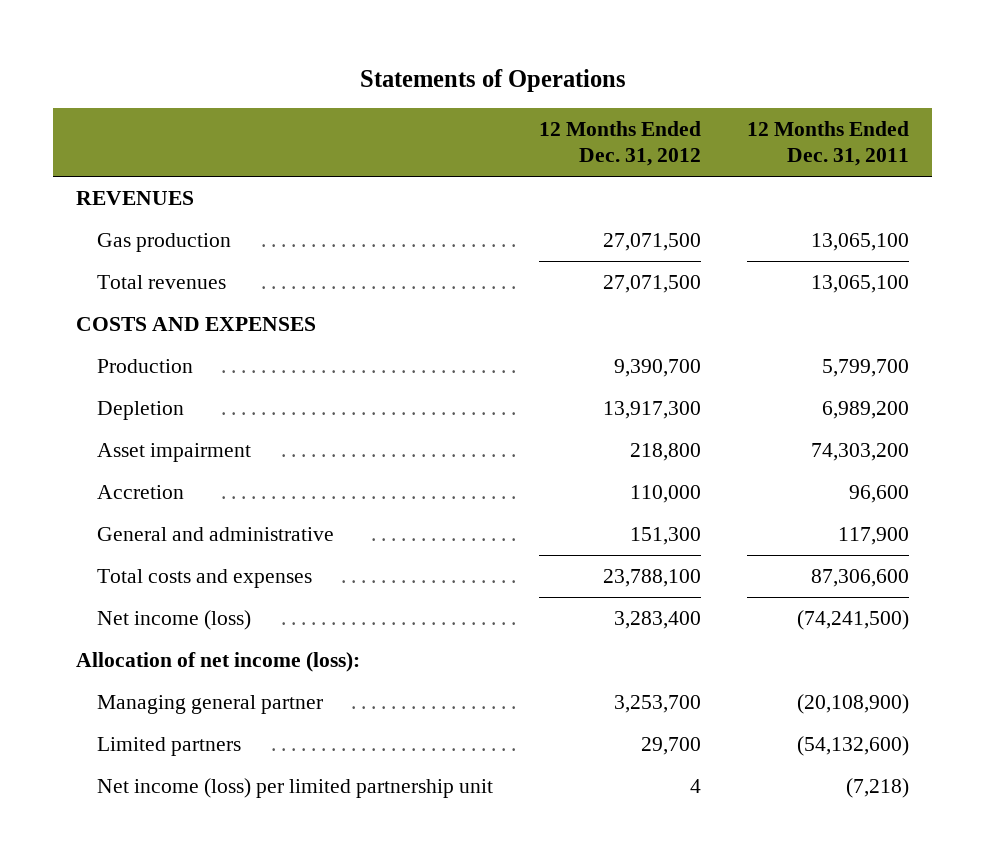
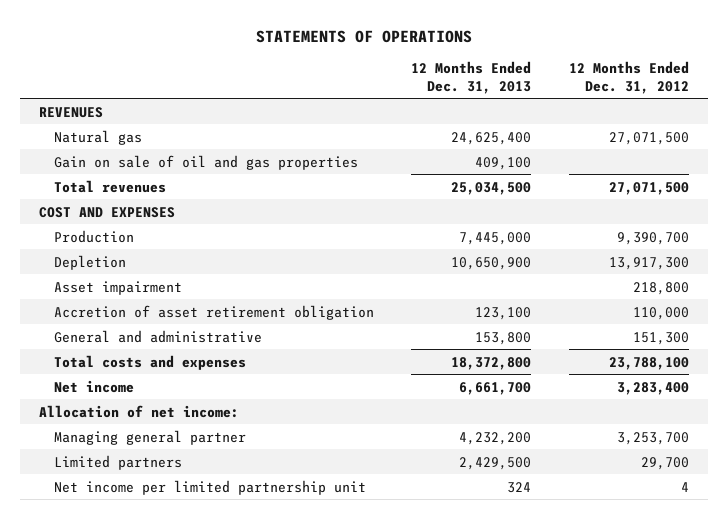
[359,68,626,92] Statements of Operations -> [256,29,473,43] STATEMENTS OF OPERATIONS
[747,120,910,166] 12 Months Ended Dec. 31, 2011 -> none
none -> [411,60,532,94] 12 Months Ended Dec. 31, 2013
[97,233,232,253] Gas production -> [53,129,142,145] Natural gas
none -> [53,154,358,170] Gain on sale of oil and gas properties
[76,317,317,332] COSTS AND EXPENSES -> [38,206,175,218] COST AND EXPENSES
[97,485,185,500] Accretion -> [53,304,374,320] Accretion of asset retirement obligation
[97,610,252,631] Net income (loss) -> [53,379,134,393] Net income
[76,652,361,673] Allocation of net income (loss): -> [38,404,239,418] Allocation of net income:
[97,778,494,799] Net income (loss) per limited partnership unit -> [53,479,366,495] Net income per limited partnership unit

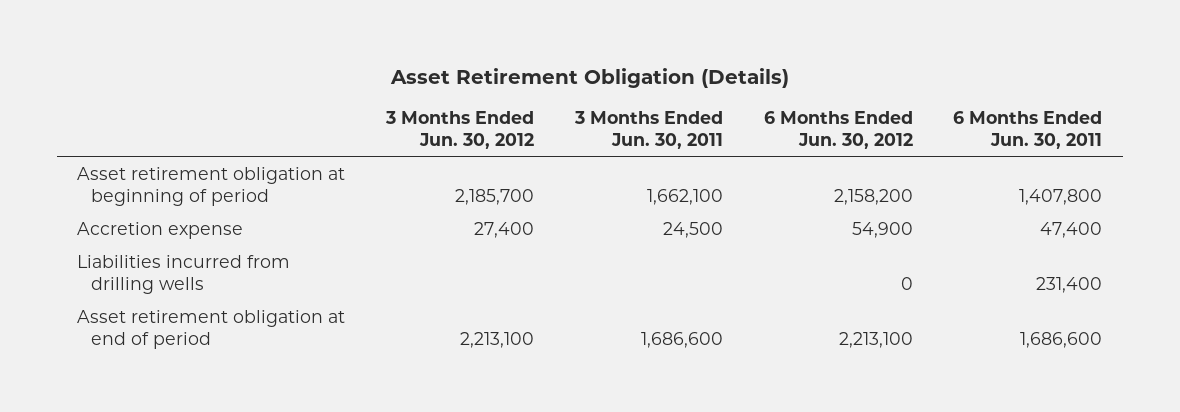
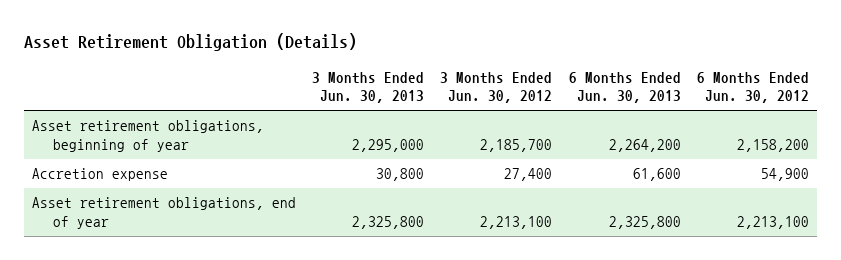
[573,111,723,150] 3 Months Ended Jun. 30, 2011 -> none
[953,111,1103,150] 6 Months Ended Jun. 30, 2011 -> none
none -> [311,71,424,104] 3 Months Ended Jun. 30, 2013
none -> [568,71,681,104] 6 Months Ended Jun. 30, 2013
[77,166,346,206] Asset retirement obligation at beginning of period -> [31,120,264,153] Asset retirement obligations, beginning of year
[77,254,291,294] Liabilities incurred from drilling wells -> none
[77,309,346,349] Asset retirement obligation at end of period -> [31,197,296,230] Asset retirement obligations, end of year

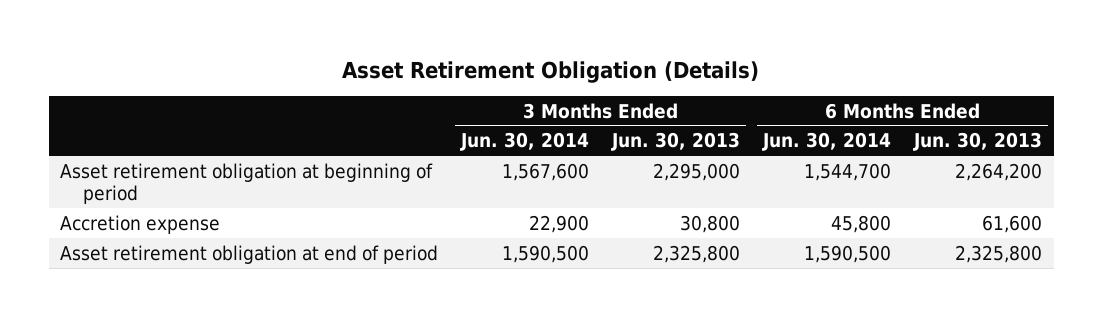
[440,71,553,104] 3 Months Ended Jun. 30, 2012 -> none
[696,71,809,104] 6 Months Ended Jun. 30, 2012 -> none
none -> [460,132,590,152] Jun. 30, 2014
none -> [762,132,892,152] Jun. 30, 2014
[31,120,264,153] Asset retirement obligations, beginning of year -> [60,162,434,205] Asset retirement obligation at beginning of period
[31,197,296,230] Asset retirement obligations, end of year -> [60,244,439,264] Asset retirement obligation at end of period

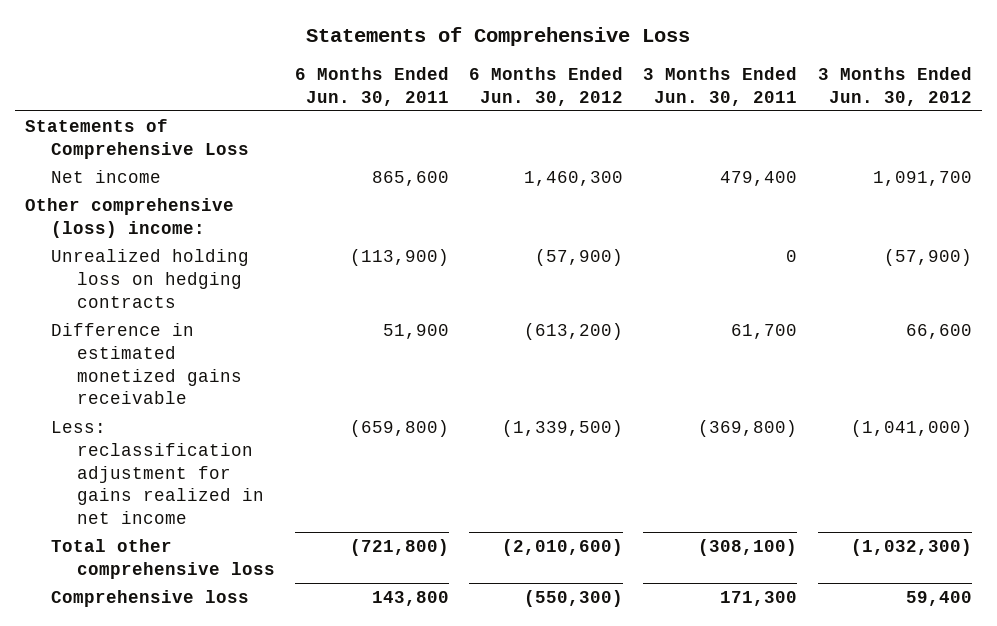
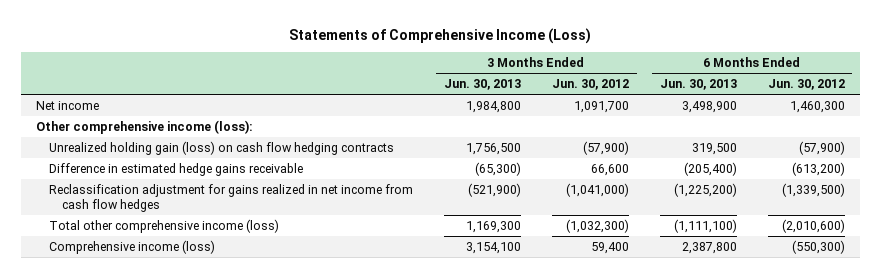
[306,27,691,47] Statements of Comprehensive Loss -> [289,28,592,45] Statements of Comprehensive Income (Loss)
[294,66,449,106] 6 Months Ended Jun. 30, 2011 -> none
[643,66,798,106] 3 Months Ended Jun. 30, 2011 -> none
none -> [443,79,521,91] Jun. 30, 2013
none -> [659,79,737,91] Jun. 30, 2013
[24,118,249,159] Statements of Comprehensive Loss -> none
[24,197,234,238] Other comprehensive (loss) income: -> [36,119,254,134] Other comprehensive income (loss):
[50,248,249,308] Unrealized holding loss on hedging contracts -> [49,140,395,155] Unrealized holding gain (loss) on cash flow hedging contracts
[50,322,242,405] Difference in estimated monetized gains receivable -> [49,162,304,176] Difference in estimated hedge gains receivable
[50,420,264,525] Less: reclassification adjustment for gains realized in net income -> [49,183,414,212] Reclassification adjustment for gains realized in net income from cash flow hedges
[50,538,275,579] Total other comprehensive loss -> [49,218,280,233] Total other comprehensive income (loss)
[50,589,249,607] Comprehensive loss -> [49,239,216,254] Comprehensive income (loss)

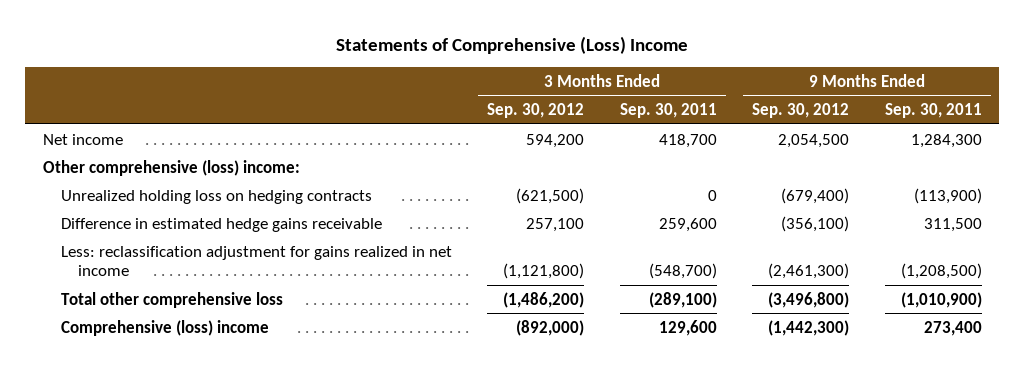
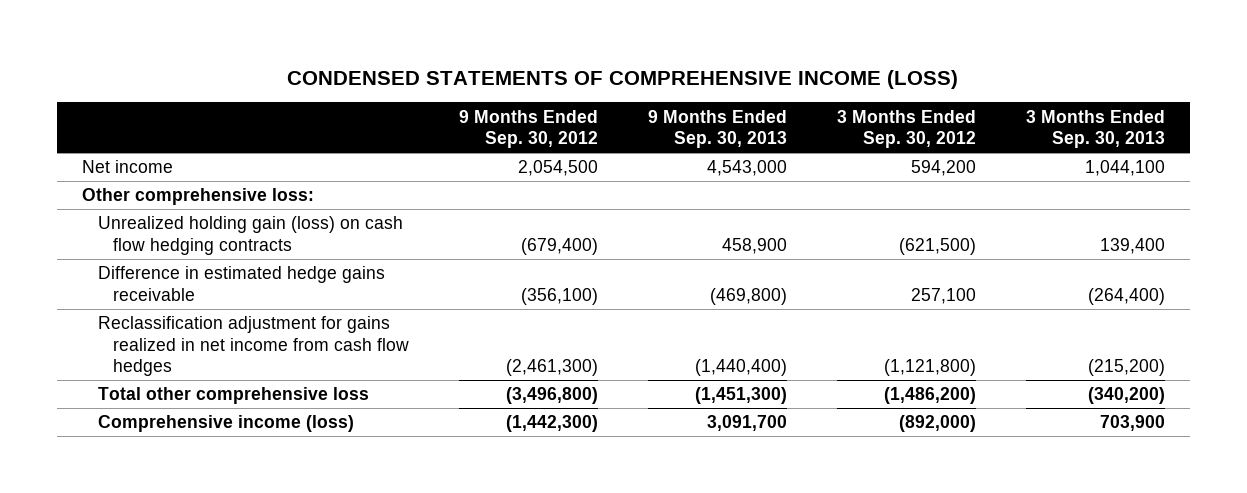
[336,35,689,54] Statements of Comprehensive (Loss) Income -> [287,69,959,89] CONDENSED STATEMENTS OF COMPREHENSIVE INCOME (LOSS)
[619,102,717,118] Sep. 30, 2011 -> none
[884,102,982,118] Sep. 30, 2011 -> none
none -> [648,109,788,148] 9 Months Ended Sep. 30, 2013
none -> [1025,109,1165,148] 3 Months Ended Sep. 30, 2013
[42,159,300,176] Other comprehensive (loss) income: -> [82,188,315,206] Other comprehensive loss:
[60,189,372,204] Unrealized holding loss on hedging contracts -> [97,216,403,255] Unrealized holding gain (loss) on cash flow hedging contracts
[60,245,452,277] Less: reclassification adjustment for gains realized in net income -> [97,316,410,376] Reclassification adjustment for gains realized in net income from cash flow hedges
[60,319,269,336] Comprehensive (loss) income -> [97,415,354,433] Comprehensive income (loss)

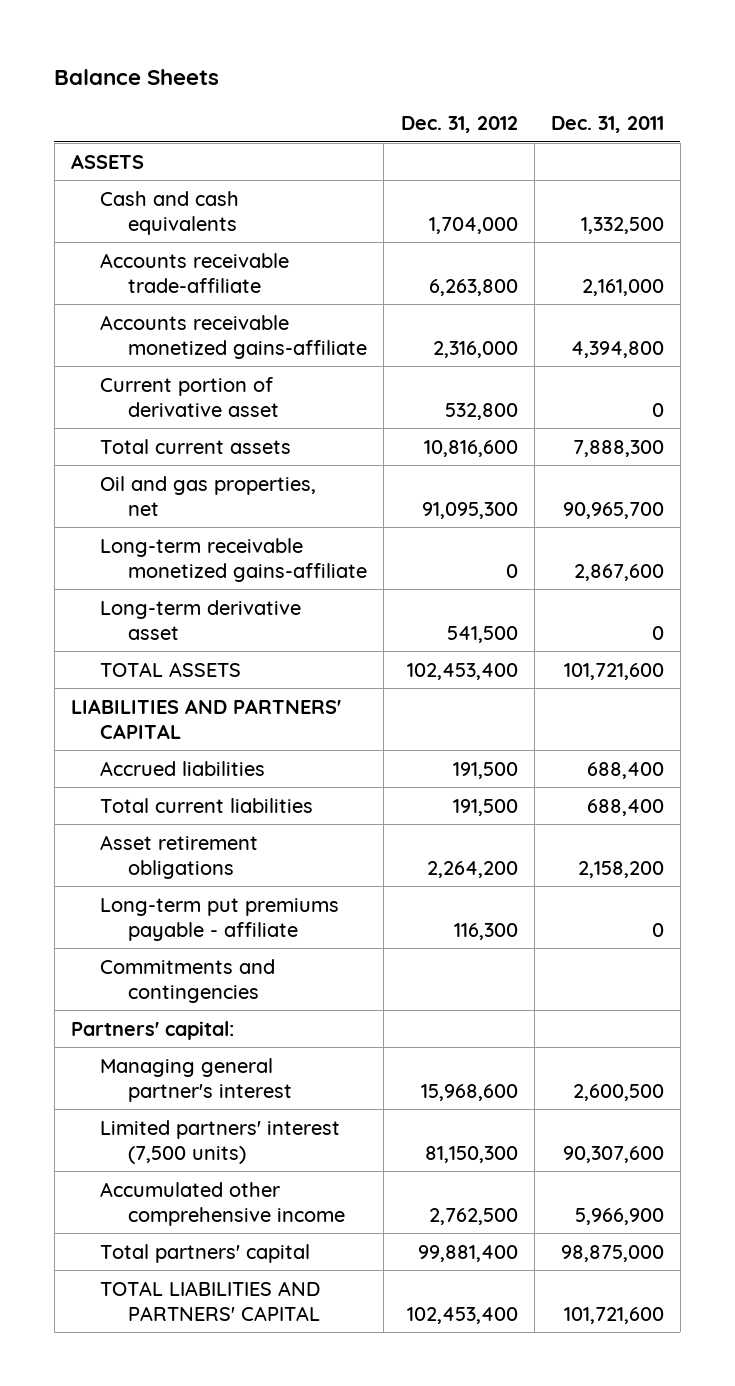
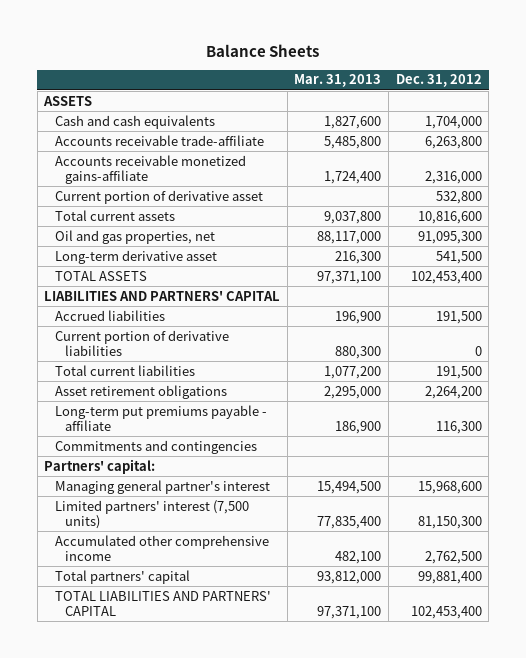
[550,116,664,134] Dec. 31, 2011 -> none
none -> [294,74,382,88] Mar. 31, 2013
[99,537,368,582] Long-term receivable monetized gains-affiliate -> none
none -> [54,329,229,356] Current portion of derivative liabilities

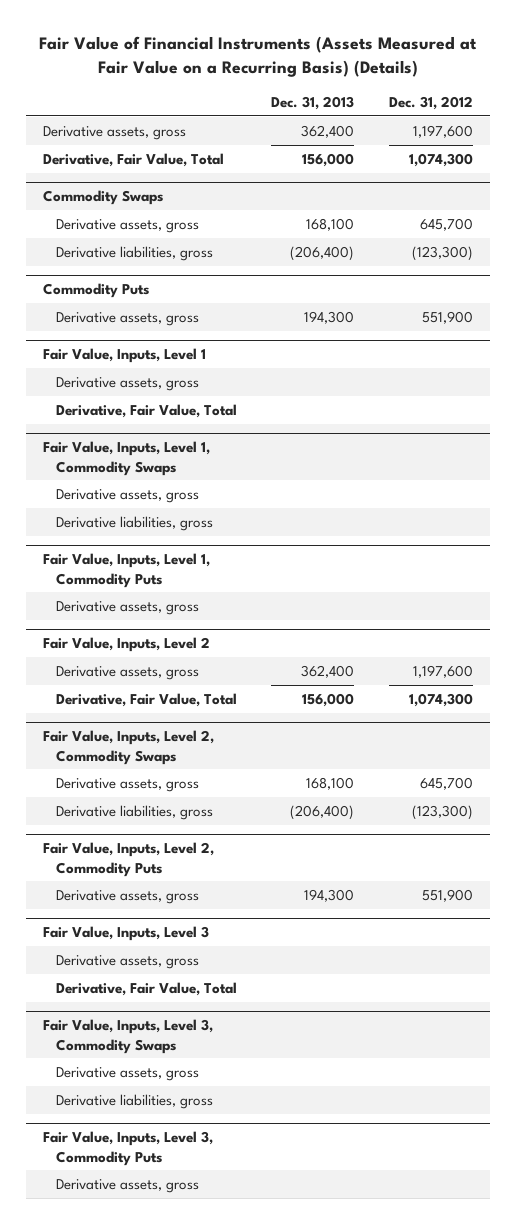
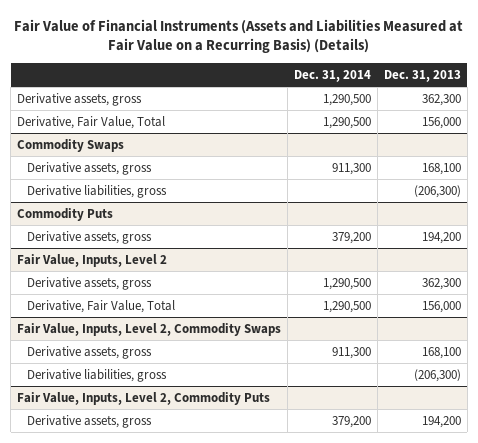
[38,36,477,78] Fair Value of Financial Instruments (Assets Measured at Fair Value on a Recurring Basis) (Details) -> [14,18,464,54] Fair Value of Financial Instruments (Assets and Liabilities Measured at Fair Value on a Recurring Basis) (Details)
[388,96,473,111] Dec. 31, 2012 -> none
none -> [294,69,372,82] Dec. 31, 2014
[301,124,355,138] 362,400 -> [421,93,461,106] 362,300
[290,245,355,261] (206,400) -> [413,184,461,198] (206,300)
[42,348,206,364] Fair Value, Inputs, Level 1 -> none
[56,376,200,391] Derivative assets, gross -> none
[56,403,238,418] Derivative, Fair Value, Total -> none
[42,441,210,476] Fair Value, Inputs, Level 1, Commodity Swaps -> none
[56,488,200,503] Derivative assets, gross -> none
[56,515,214,531] Derivative liabilities, gross -> none
[42,553,210,588] Fair Value, Inputs, Level 1, Commodity Puts -> none
[56,600,200,615] Derivative assets, gross -> none
[304,310,355,324] 194,300 -> [421,231,461,244] 194,200
[301,664,355,678] 362,400 -> [421,277,461,290] 362,300
[290,804,355,820] (206,400) -> [413,368,461,382] (206,300)
[42,926,209,942] Fair Value, Inputs, Level 3 -> none
[56,954,200,969] Derivative assets, gross -> none
[56,981,238,996] Derivative, Fair Value, Total -> none
[42,1019,213,1054] Fair Value, Inputs, Level 3, Commodity Swaps -> none
[56,1066,200,1081] Derivative assets, gross -> none
[56,1093,214,1109] Derivative liabilities, gross -> none
[42,1131,213,1166] Fair Value, Inputs, Level 3, Commodity Puts -> none
[56,1178,200,1193] Derivative assets, gross -> none
[304,888,355,902] 194,300 -> [421,415,461,428] 194,200

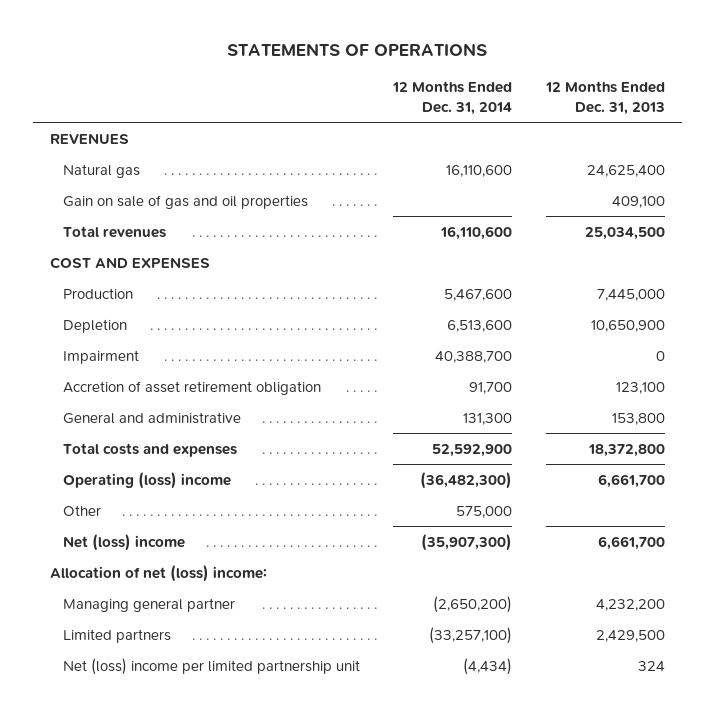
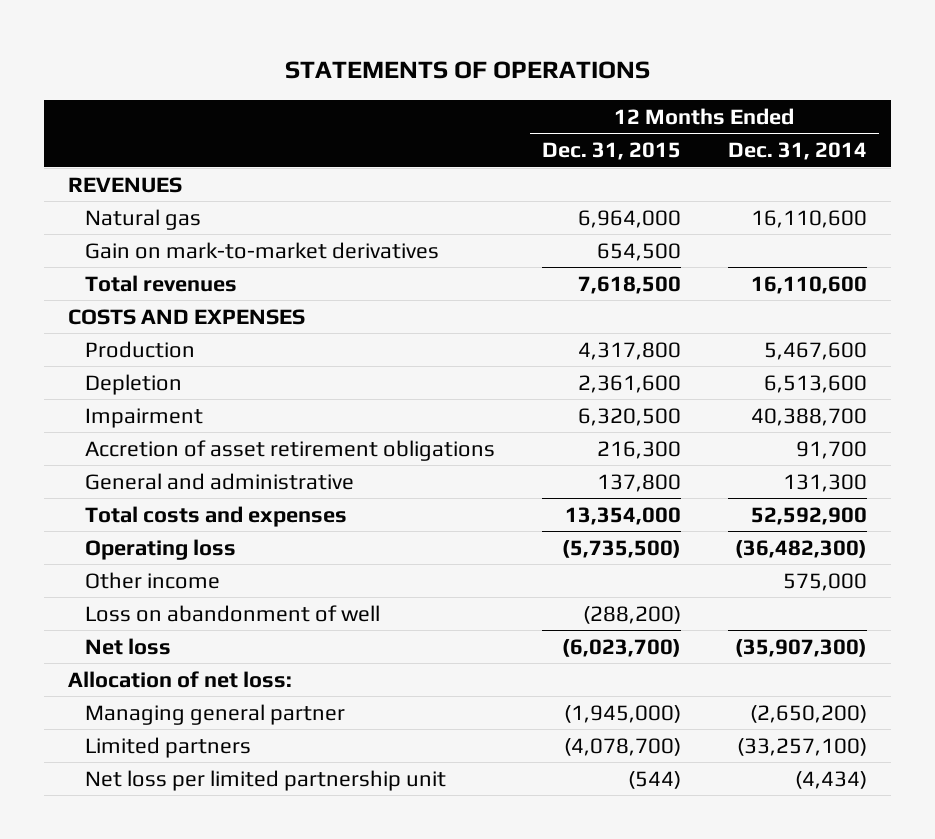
[544,81,665,115] 12 Months Ended Dec. 31, 2013 -> none
none -> [541,142,681,161] Dec. 31, 2015
[63,194,309,209] Gain on sale of gas and oil properties -> none
none -> [84,241,439,259] Gain on mark-to-market derivatives
[49,256,210,269] COST AND EXPENSES -> [67,308,305,325] COSTS AND EXPENSES
[63,380,322,395] Accretion of asset retirement obligation -> [84,439,495,461] Accretion of asset retirement obligations
[63,471,232,489] Operating (loss) income -> [84,538,236,560] Operating loss
[63,504,102,516] Other -> [84,571,220,589] Other income
none -> [84,604,380,622] Loss on abandonment of well
[63,533,186,551] Net (loss) income -> [84,637,171,655] Net loss
[49,564,267,582] Allocation of net (loss) income: -> [67,670,292,688] Allocation of net loss:
[63,657,361,675] Net (loss) income per limited partnership unit -> [84,769,446,791] Net loss per limited partnership unit

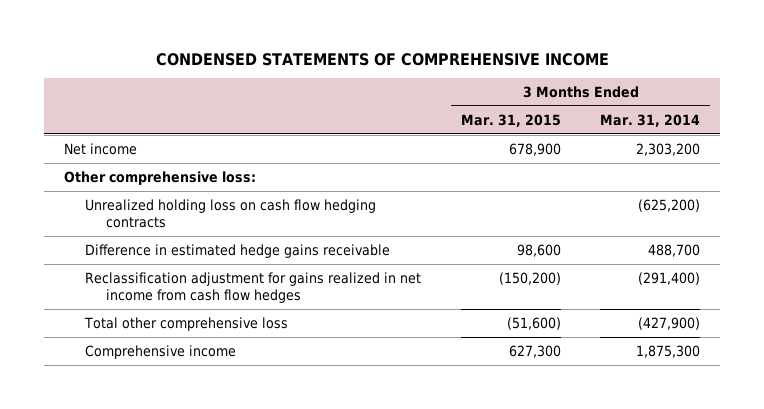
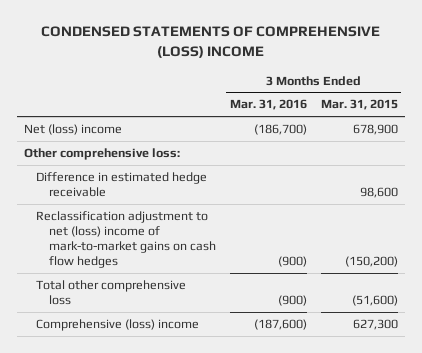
[156,52,610,66] CONDENSED STATEMENTS OF COMPREHENSIVE INCOME -> [40,26,380,59] CONDENSED STATEMENTS OF COMPREHENSIVE (LOSS) INCOME
[600,113,701,127] Mar. 31, 2014 -> none
none -> [229,99,307,111] Mar. 31, 2016
[64,142,138,155] Net income -> [23,123,122,135] Net (loss) income
[84,198,376,228] Unrealized holding loss on cash flow hedging contracts -> none
[84,243,390,258] Difference in estimated hedge gains receivable -> [36,171,208,197] Difference in estimated hedge receivable
[84,271,421,303] Reclassification adjustment for gains realized in net income from cash flow hedges -> [36,210,216,268] Reclassification adjustment to net (loss) income of mark-to-market gains on cash flow hedges
[84,344,236,359] Comprehensive income -> [36,318,200,331] Comprehensive (loss) income

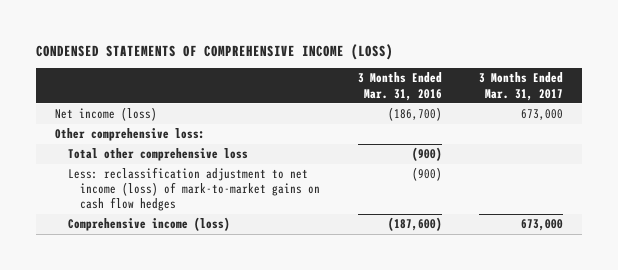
[40,26,380,59] CONDENSED STATEMENTS OF COMPREHENSIVE (LOSS) INCOME -> [36,43,394,60] CONDENSED STATEMENTS OF COMPREHENSIVE INCOME (LOSS)
[320,99,398,111] Mar. 31, 2015 -> none
none -> [478,72,563,101] 3 Months Ended Mar. 31, 2017
[23,123,122,135] Net (loss) income -> [54,107,157,122] Net income (loss)
[36,171,208,197] Difference in estimated hedge receivable -> none
[36,210,216,268] Reclassification adjustment to net (loss) income of mark-to-market gains on cash flow hedges -> none
none -> [67,167,321,212] Less: reclassification adjustment to net income (loss) of mark-to-market gains on cash flow hedges
[36,318,200,331] Comprehensive (loss) income -> [67,217,230,232] Comprehensive income (loss)

